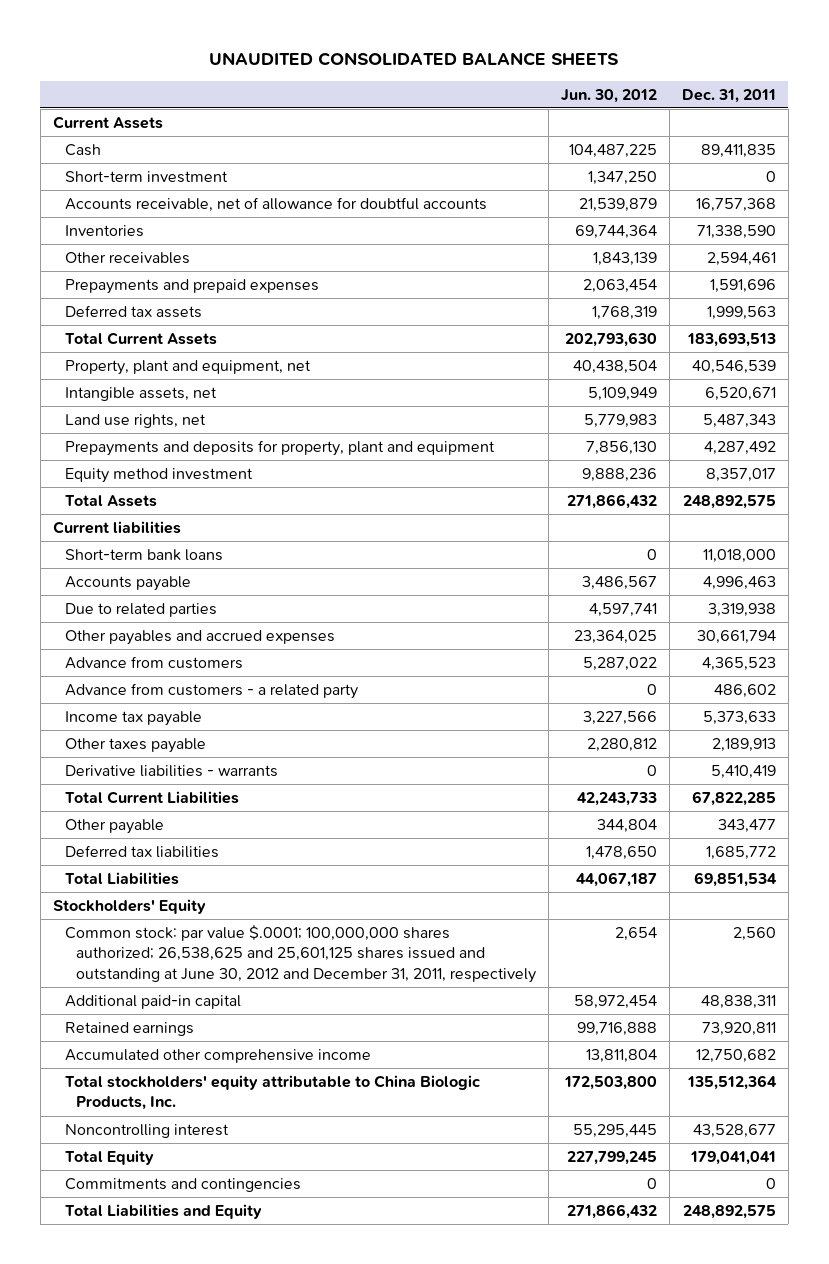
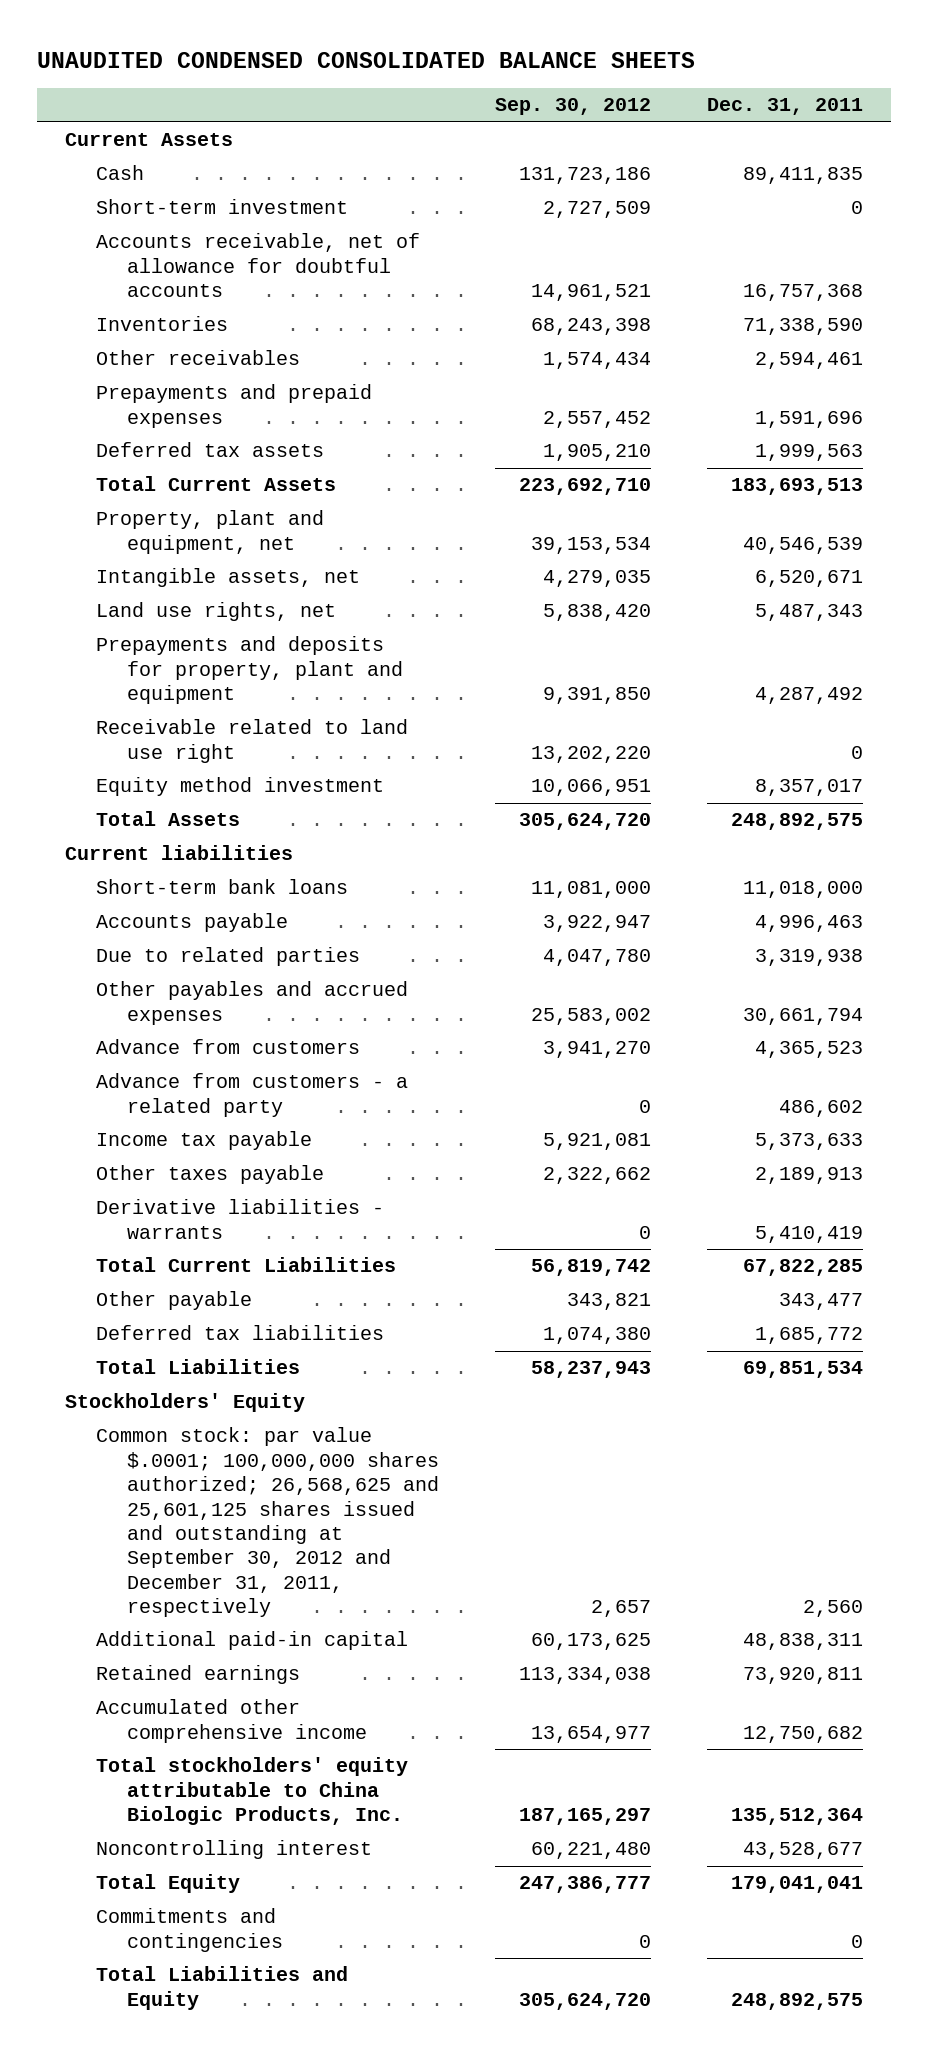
[209,51,620,66] UNAUDITED CONSOLIDATED BALANCE SHEETS -> [37,51,696,68] UNAUDITED CONDENSED CONSOLIDATED BALANCE SHEETS
[561,88,658,103] Jun. 30, 2012 -> none
none -> [494,98,651,116] Sep. 30, 2012
none -> [95,719,408,763] Receivable related to land use right
[64,924,537,984] Common stock: par value $.0001; 100,000,000 shares authorized; 26,538,625 and 25,601,125 shares issued and outstanding at June 30, 2012 and December 31, 2011, respectively -> [95,1427,439,1618] Common stock: par value $.0001; 100,000,000 shares authorized; 26,568,625 and 25,601,125 shares issued and outstanding at September 30, 2012 and December 31, 2011, respectively

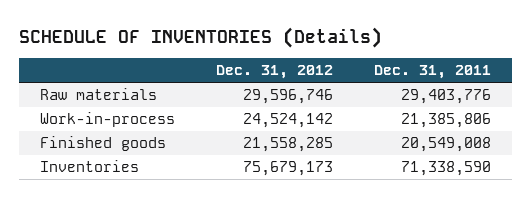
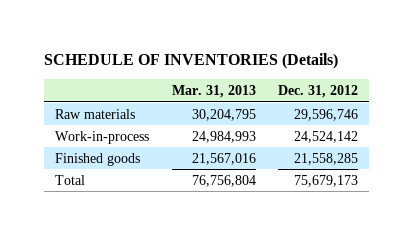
[374,65,492,80] Dec. 31, 2011 -> none
none -> [171,85,256,99] Mar. 31, 2013
[39,160,139,173] Inventories -> [55,174,86,185] Total

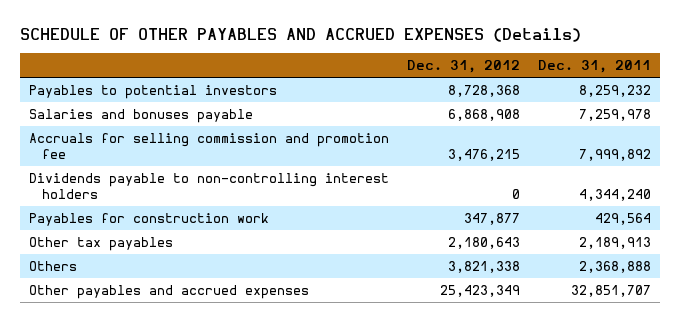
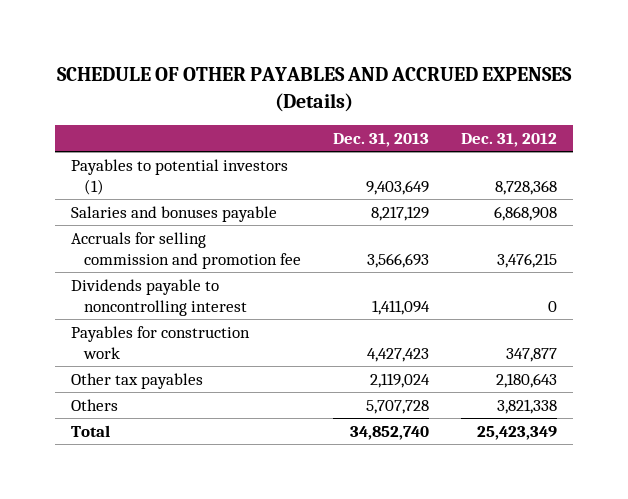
[537,60,651,74] Dec. 31, 2011 -> none
none -> [332,132,429,147] Dec. 31, 2013
[28,84,277,99] Payables to potential investors -> [70,158,288,195] Payables to potential investors (1)
[28,172,389,200] Dividends payable to non-controlling interest holders -> [70,278,247,316] Dividends payable to noncontrolling interest
[28,284,309,299] Other payables and accrued expenses -> [70,424,110,437] Total

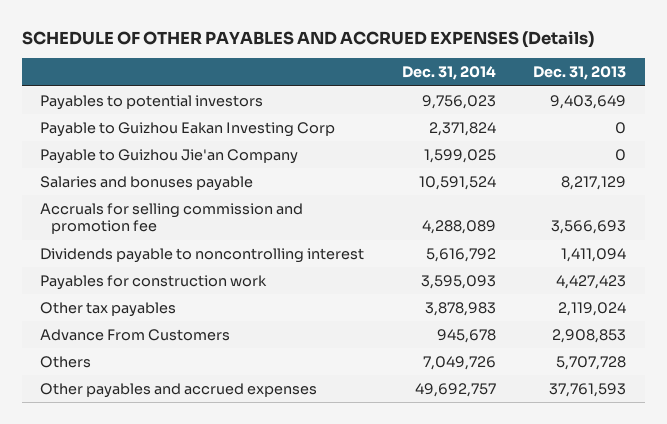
[461,132,558,147] Dec. 31, 2012 -> none
none -> [401,66,496,81] Dec. 31, 2014
[70,158,288,195] Payables to potential investors (1) -> [40,94,264,110] Payables to potential investors
none -> [40,121,336,137] Payable to Guizhou Eakan Investing Corp
none -> [40,148,299,164] Payable to Guizhou Jie'an Company
none -> [40,328,231,341] Advance From Customers
[70,424,110,437] Total -> none
none -> [40,382,318,398] Other payables and accrued expenses

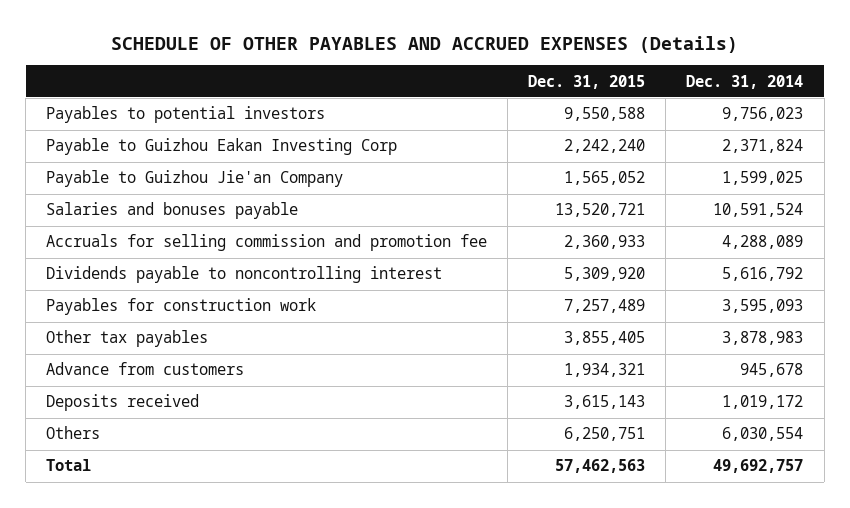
[533,66,627,81] Dec. 31, 2013 -> none
none -> [528,74,646,89] Dec. 31, 2015
[40,328,231,341] Advance From Customers -> [46,362,245,376] Advance from customers
none -> [46,394,200,412] Deposits received
[422,355,496,370] 7,049,726 -> [722,427,804,442] 6,030,554
[40,382,318,398] Other payables and accrued expenses -> [46,459,92,472] Total

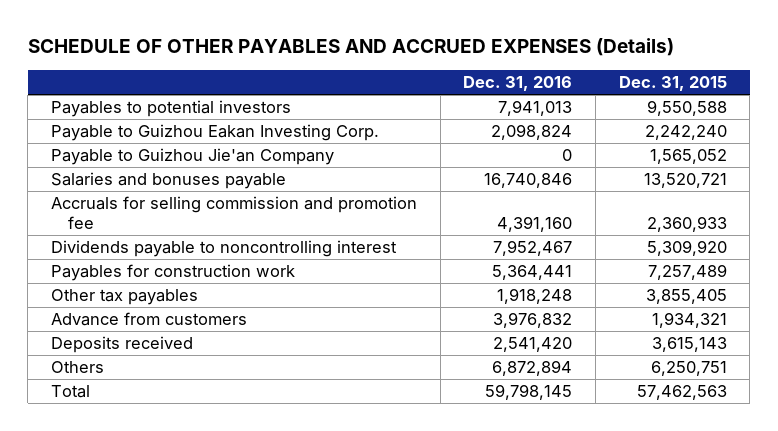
[686,74,804,89] Dec. 31, 2014 -> none
none -> [463,76,573,92] Dec. 31, 2016
[46,138,398,156] Payable to Guizhou Eakan Investing Corp -> [50,124,379,142] Payable to Guizhou Eakan Investing Corp.

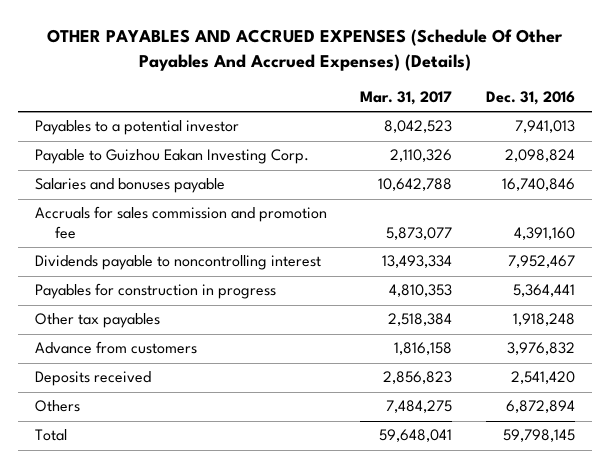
[27,38,674,57] SCHEDULE OF OTHER PAYABLES AND ACCRUED EXPENSES (Details) -> [46,29,563,71] OTHER PAYABLES AND ACCRUED EXPENSES (Schedule Of Other Payables And Accrued Expenses) (Details)
[618,76,727,92] Dec. 31, 2015 -> none
none -> [360,91,453,106] Mar. 31, 2017
[50,100,291,118] Payables to potential investors -> [34,120,239,136] Payables to a potential investor
[50,148,334,166] Payable to Guizhou Jie'an Company -> none
[50,196,417,229] Accruals for selling commission and promotion fee -> [34,206,327,240] Accruals for sales commission and promotion fee
[50,264,295,282] Payables for construction work -> [34,283,276,300] Payables for construction in progress

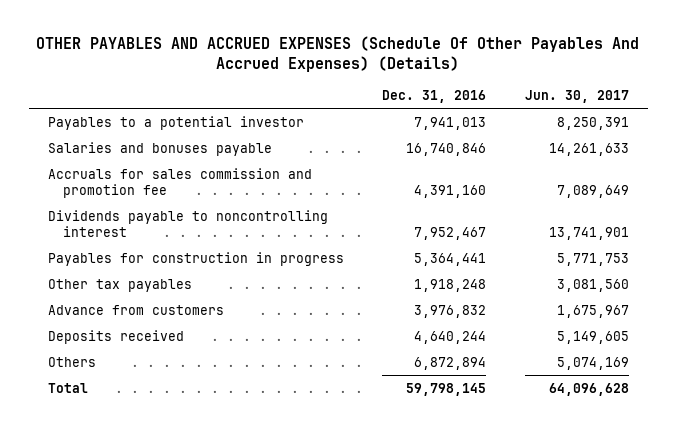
[360,91,453,106] Mar. 31, 2017 -> none
none -> [524,89,629,103] Jun. 30, 2017
[34,149,309,165] Payable to Guizhou Eakan Investing Corp. -> none
[511,371,576,385] 2,541,420 -> [414,330,487,344] 4,640,244

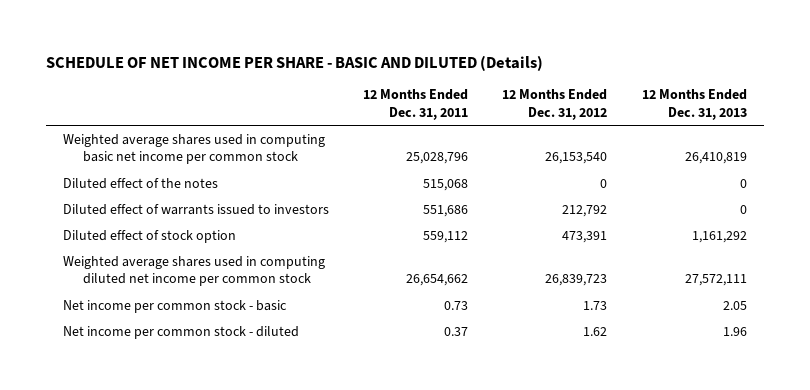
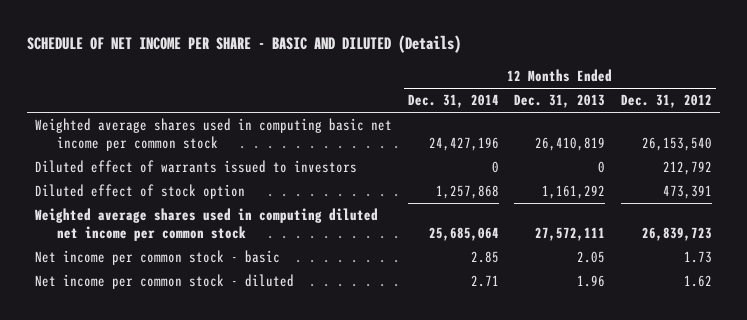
[363,89,469,121] 12 Months Ended Dec. 31, 2011 -> none
none -> [407,94,499,109] Dec. 31, 2014
[62,177,218,189] Diluted effect of the notes -> none

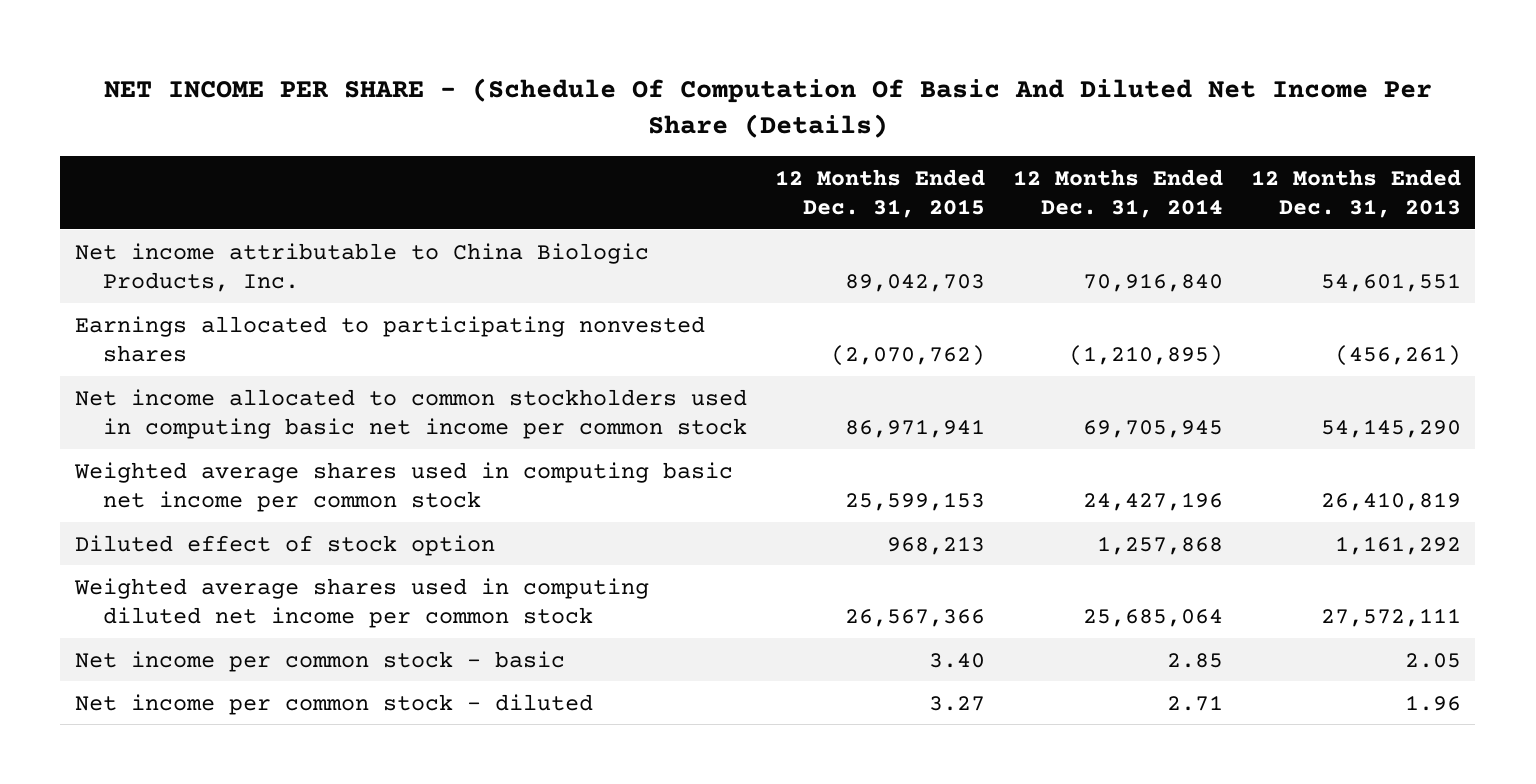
[26,35,461,54] SCHEDULE OF NET INCOME PER SHARE - BASIC AND DILUTED (Details) -> [103,77,1432,138] NET INCOME PER SHARE - (Schedule Of Computation Of Basic And Diluted Net Income Per Share (Details)
[621,94,713,109] Dec. 31, 2012 -> none
none -> [774,168,985,218] 12 Months Ended Dec. 31, 2015
none -> [74,242,649,292] Net income attributable to China Biologic Products, Inc.
none -> [74,315,705,362] Earnings allocated to participating nonvested shares
none -> [74,388,747,439] Net income allocated to common stockholders used in computing basic net income per common stock
[34,160,357,174] Diluted effect of warrants issued to investors -> none

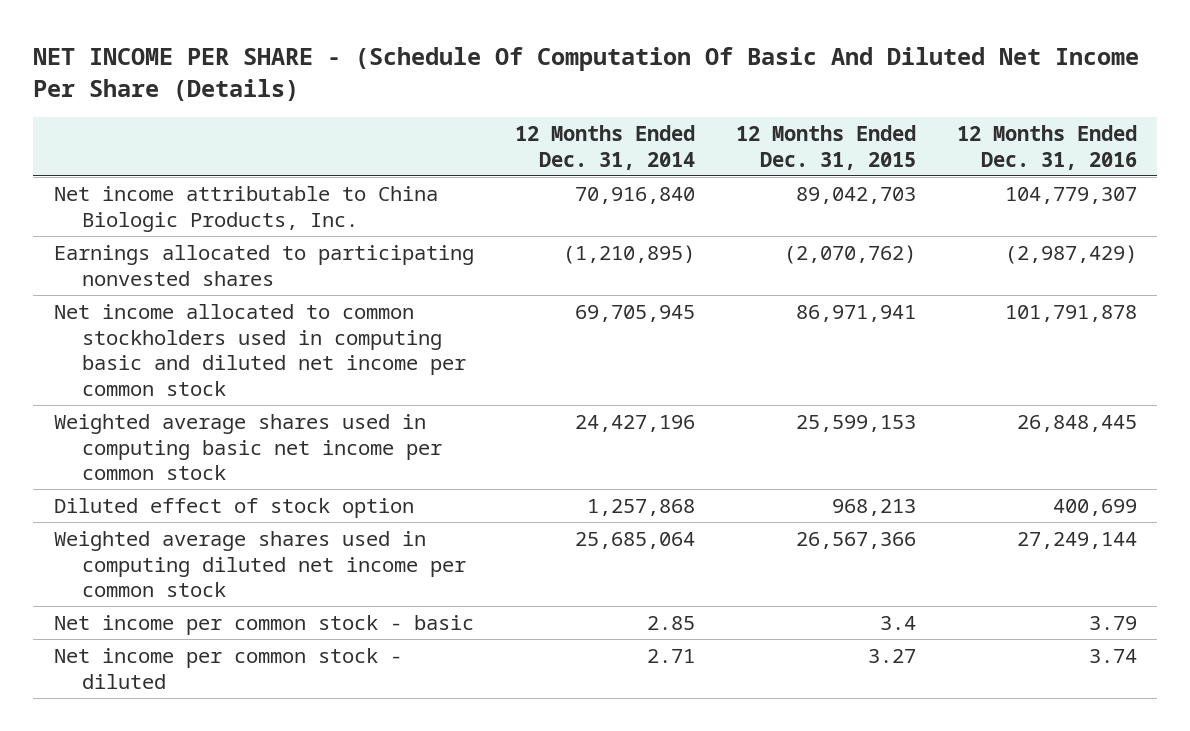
[1251,168,1462,218] 12 Months Ended Dec. 31, 2013 -> none
none -> [956,125,1137,170] 12 Months Ended Dec. 31, 2016
[74,388,747,439] Net income allocated to common stockholders used in computing basic net income per common stock -> [53,304,466,396] Net income allocated to common stockholders used in computing basic and diluted net income per common stock
[928,652,985,668] 3.40 -> [879,616,916,631] 3.4

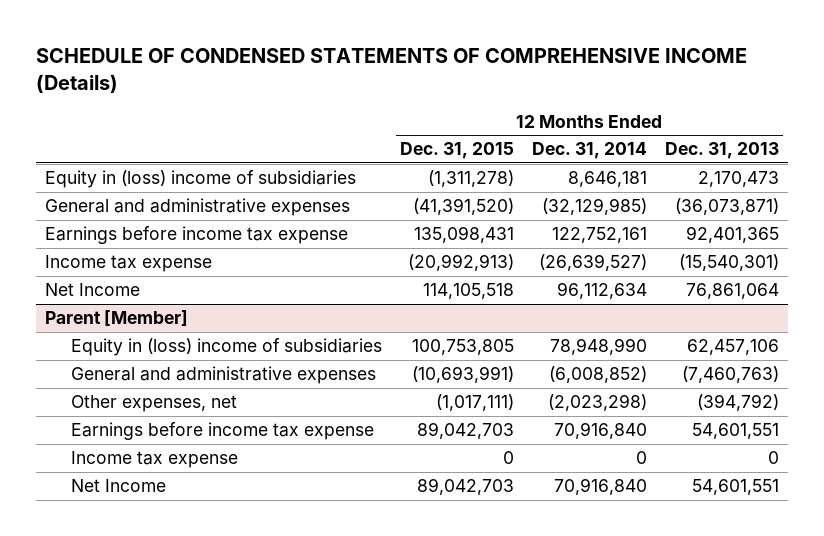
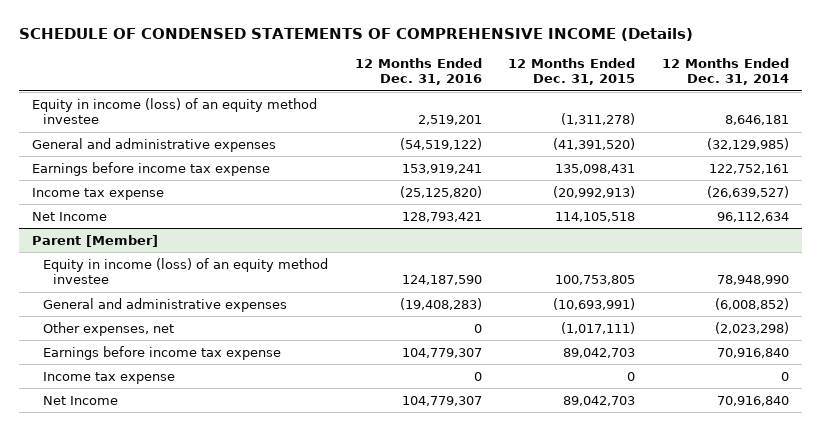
[664,142,779,160] Dec. 31, 2013 -> none
none -> [354,57,482,86] 12 Months Ended Dec. 31, 2016
[44,170,356,189] Equity in (loss) income of subsidiaries -> [32,97,318,125] Equity in income (loss) of an equity method investee
[71,338,383,357] Equity in (loss) income of subsidiaries -> [42,257,328,285] Equity in income (loss) of an equity method investee

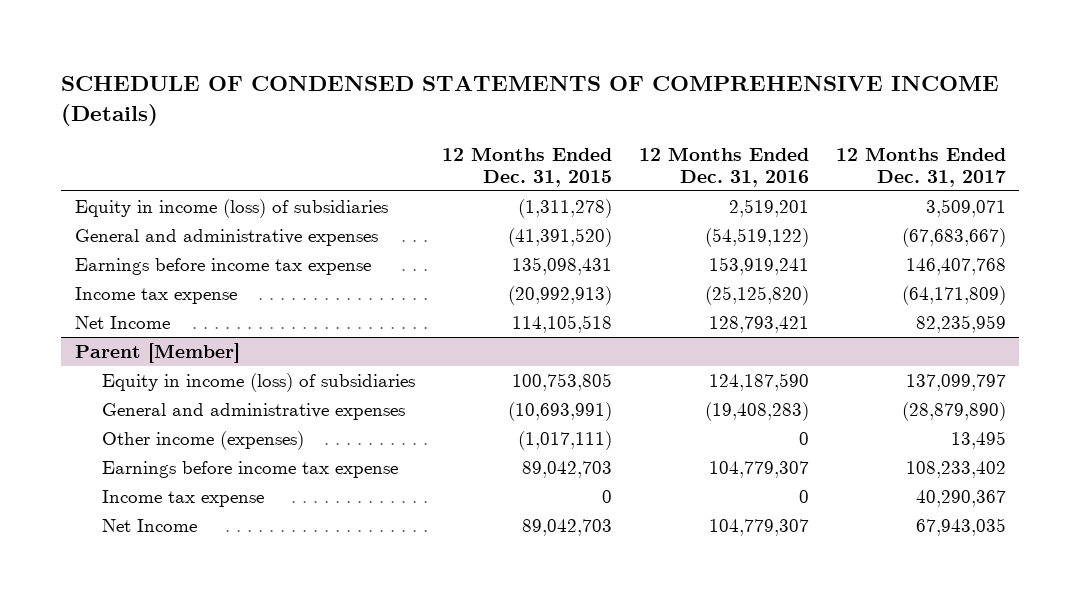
[662,57,790,86] 12 Months Ended Dec. 31, 2014 -> none
none -> [835,146,1006,188] 12 Months Ended Dec. 31, 2017
[32,97,318,125] Equity in income (loss) of an equity method investee -> [74,198,388,218] Equity in income (loss) of subsidiaries
[42,257,328,285] Equity in income (loss) of an equity method investee -> [101,372,415,392] Equity in income (loss) of subsidiaries
[42,321,174,336] Other expenses, net -> [101,430,304,450] Other income (expenses)

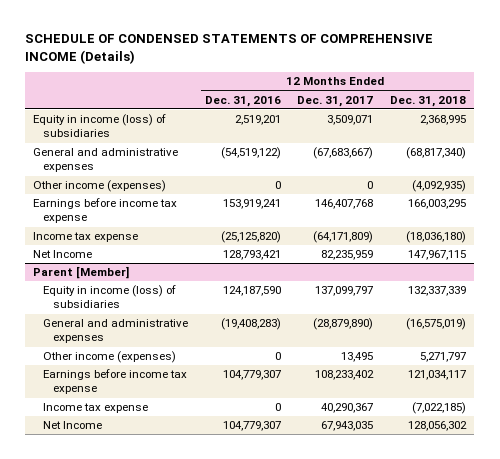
[441,146,612,188] 12 Months Ended Dec. 31, 2015 -> none
none -> [390,95,467,107] Dec. 31, 2018
none -> [33,180,167,193] Other income (expenses)

